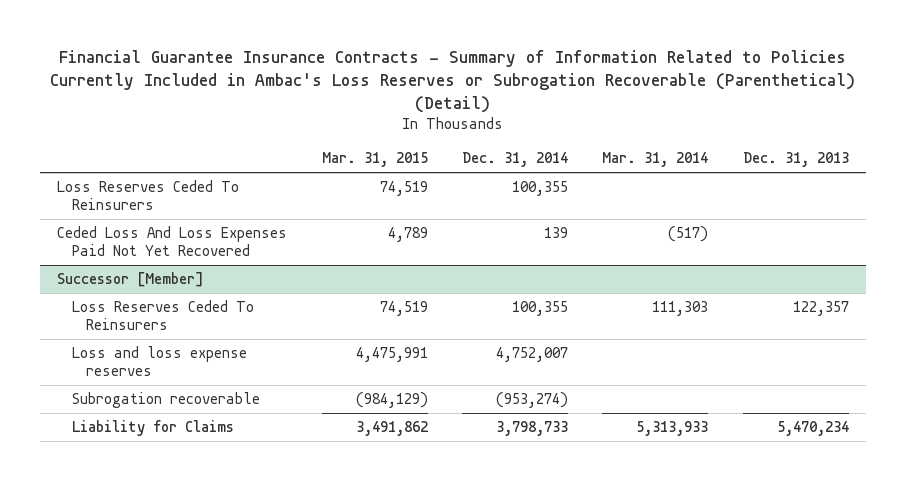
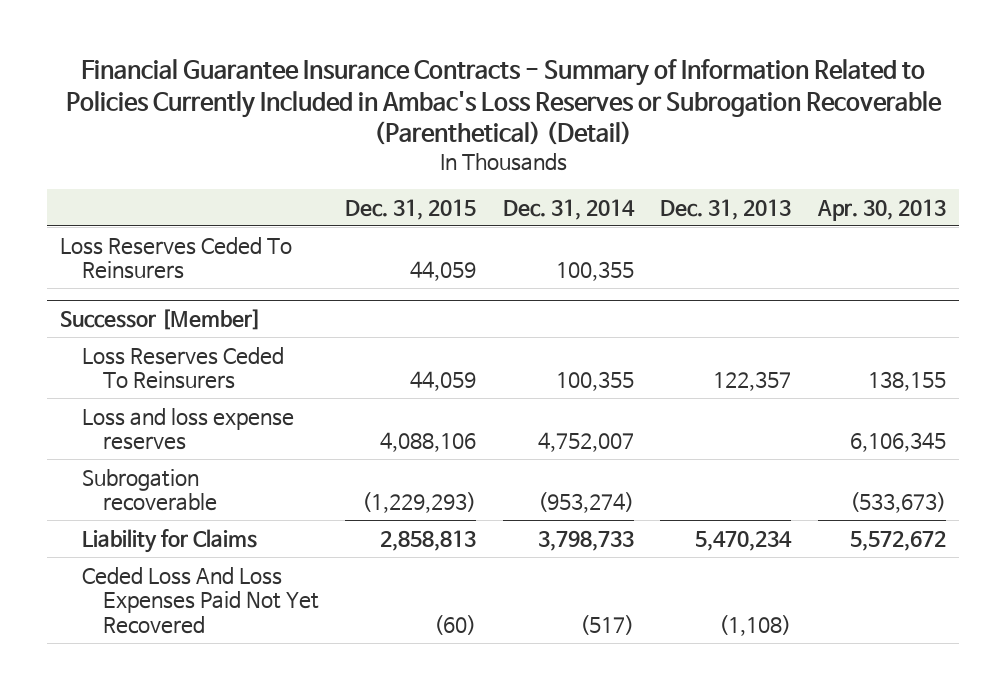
[321,152,428,168] Mar. 31, 2015 -> none
[602,152,709,168] Mar. 31, 2014 -> none
none -> [345,198,477,220] Dec. 31, 2015
none -> [816,198,946,221] Apr. 30, 2013
[57,226,288,257] Ceded Loss And Loss Expenses Paid Not Yet Recovered -> none
none -> [81,566,319,635] Ceded Loss And Loss Expenses Paid Not Yet Recovered

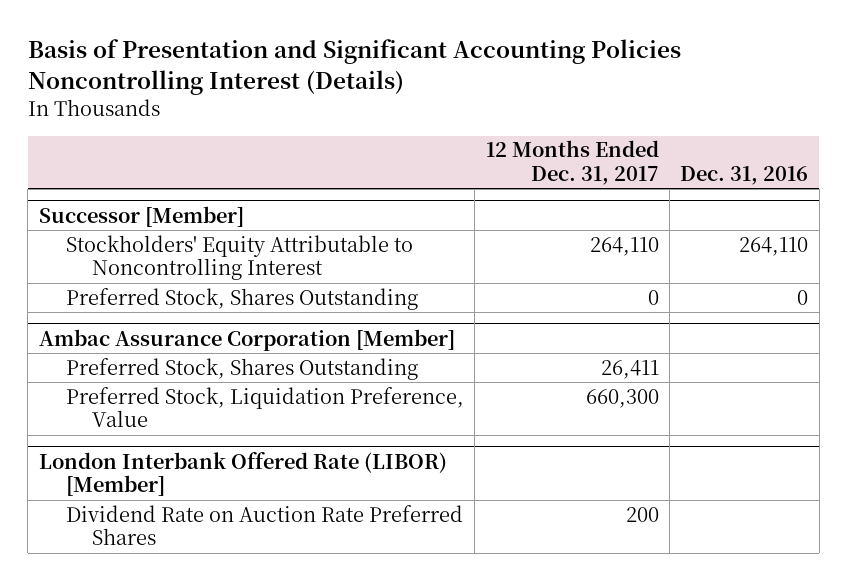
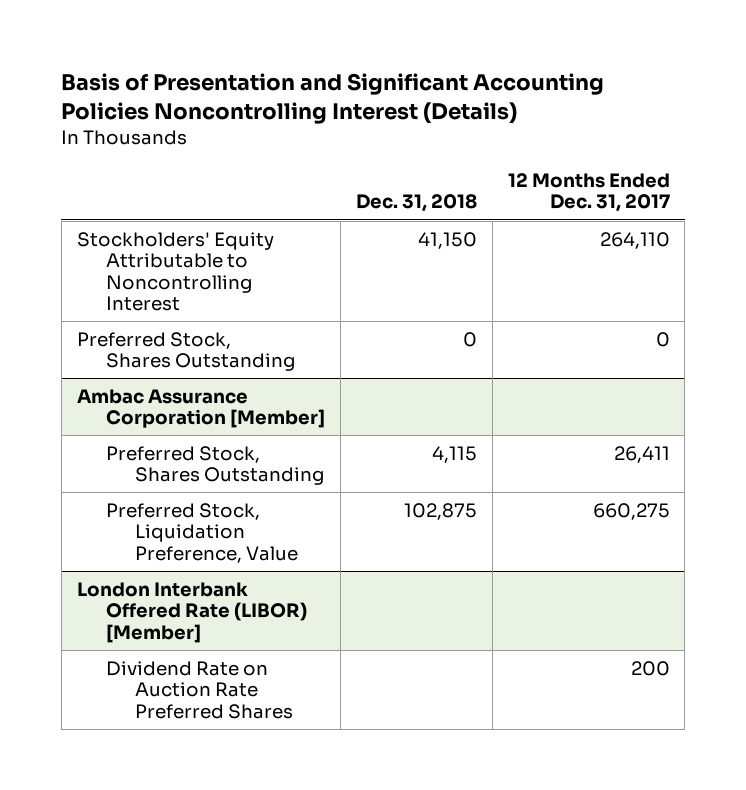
[680,165,809,185] Dec. 31, 2016 -> none
none -> [355,194,477,213] Dec. 31, 2018
[38,205,244,227] Successor [Member] -> none
[585,388,659,408] 660,300 -> [592,502,670,520] 660,275

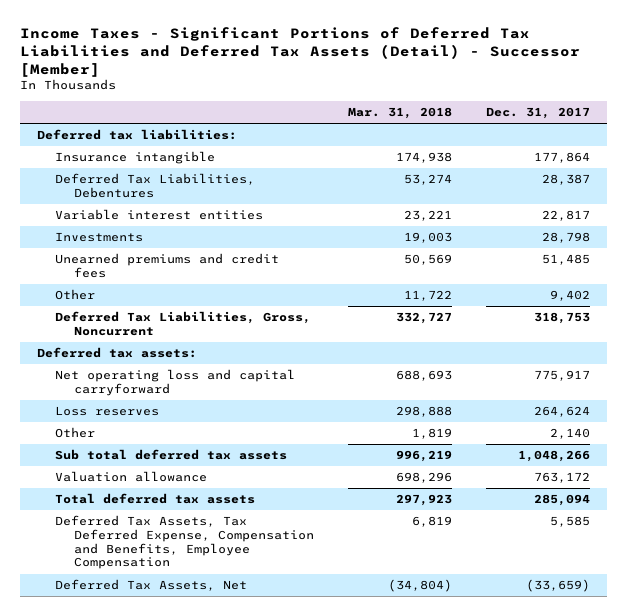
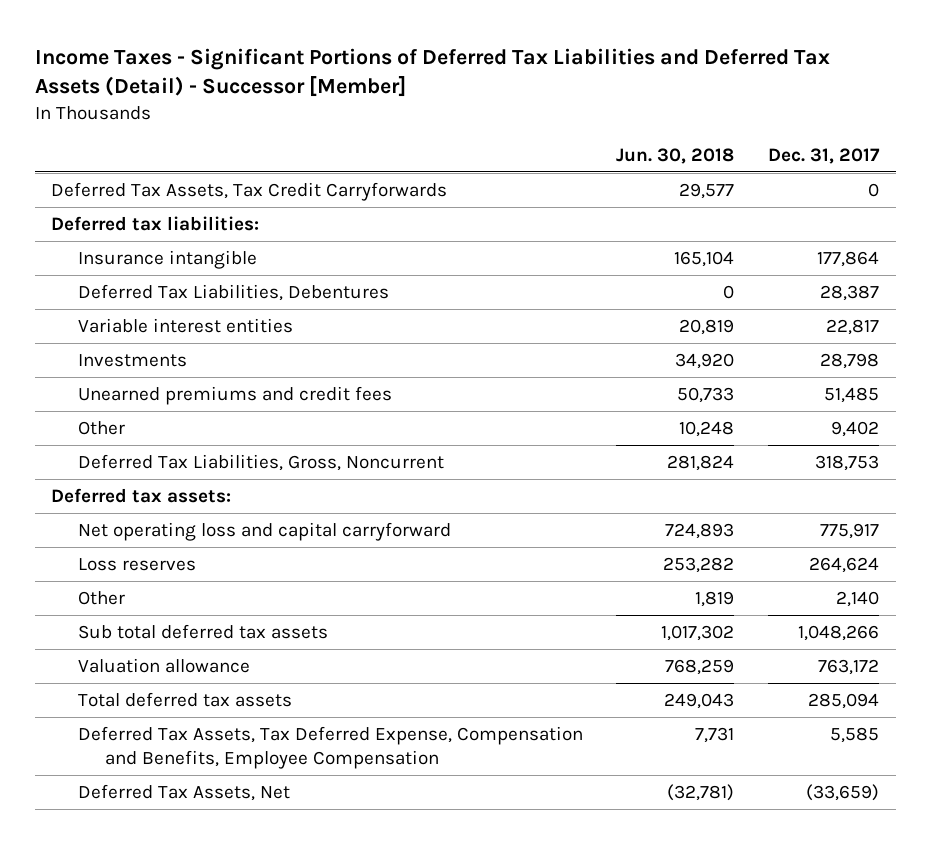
[347,107,452,120] Mar. 31, 2018 -> none
none -> [616,147,735,164] Jun. 30, 2018
none -> [51,181,448,201] Deferred Tax Assets, Tax Credit Carryforwards

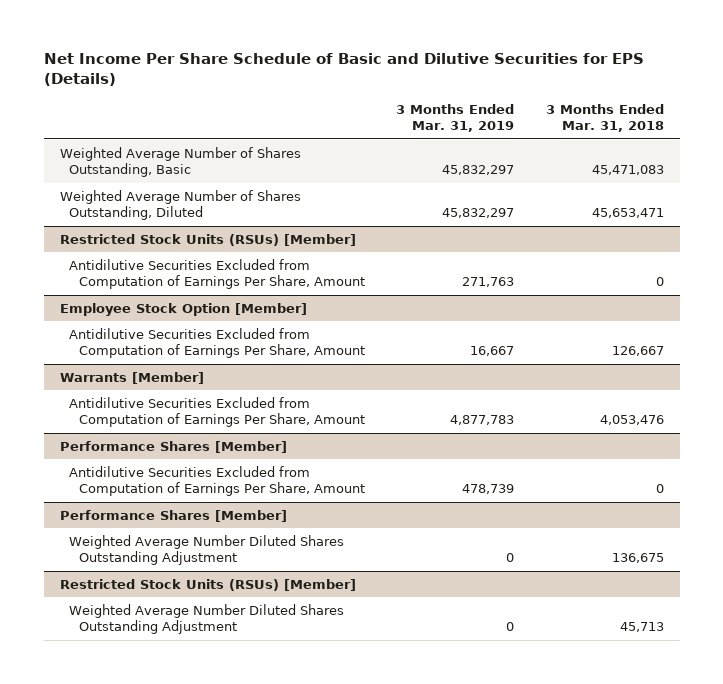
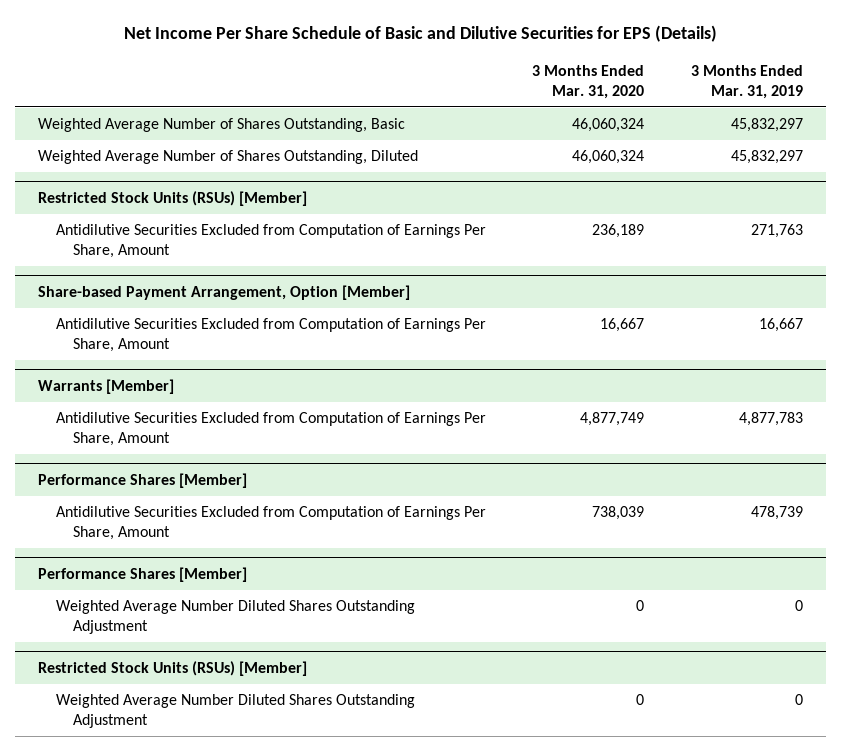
[545,104,664,133] 3 Months Ended Mar. 31, 2018 -> none
none -> [532,65,645,99] 3 Months Ended Mar. 31, 2020
[59,302,307,316] Employee Stock Option [Member] -> [38,285,411,301] Share-based Payment Arrangement, Option [Member]

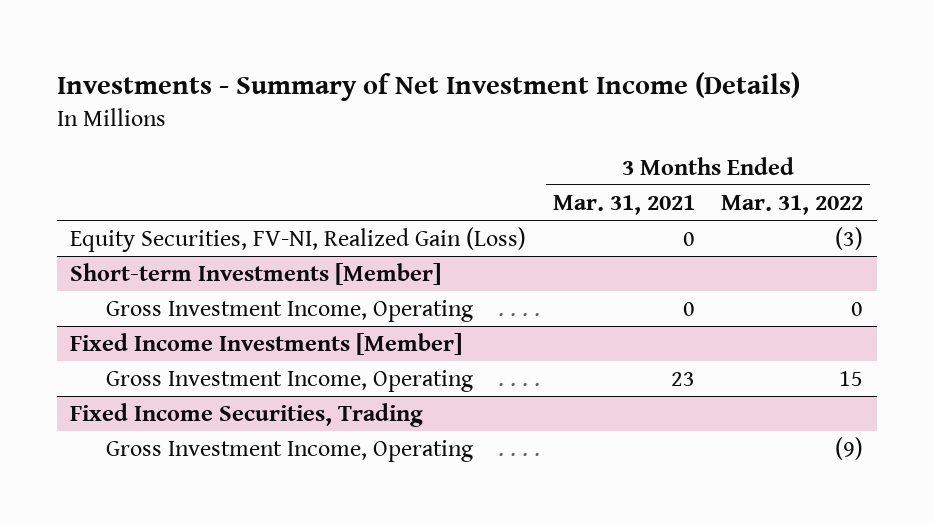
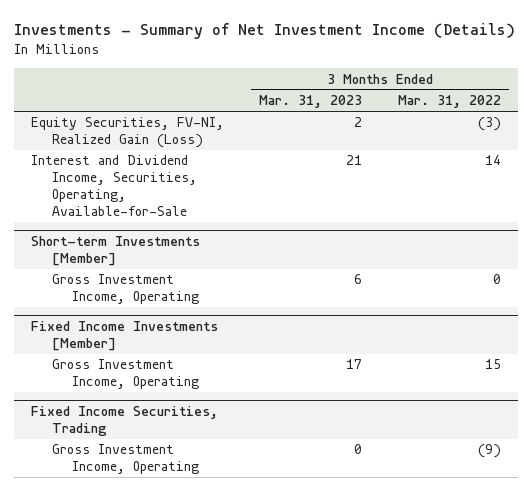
[552,194,695,215] Mar. 31, 2021 -> none
none -> [259,95,363,109] Mar. 31, 2023
none -> [31,155,197,217] Interest and Dividend Income, Securities, Operating, Available-for-Sale

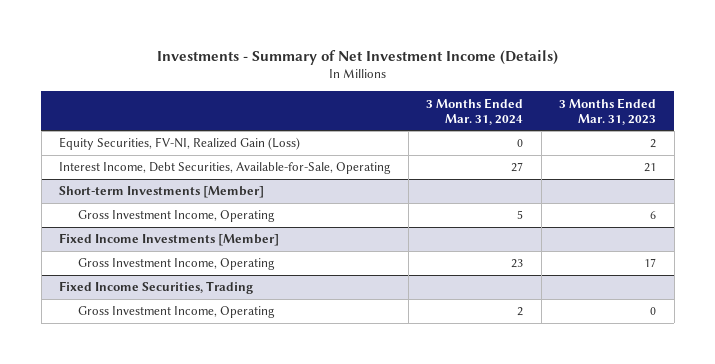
[397,95,501,109] Mar. 31, 2022 -> none
none -> [426,97,524,125] 3 Months Ended Mar. 31, 2024
[31,155,197,217] Interest and Dividend Income, Securities, Operating, Available-for-Sale -> [59,162,392,175] Interest Income, Debt Securities, Available-for-Sale, Operating

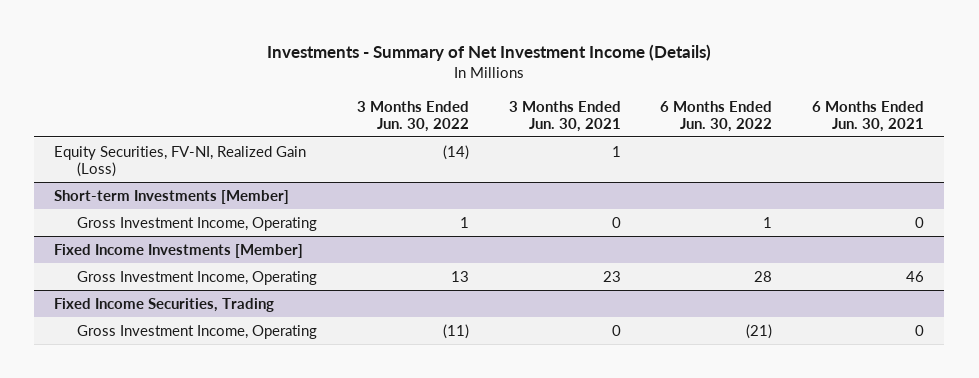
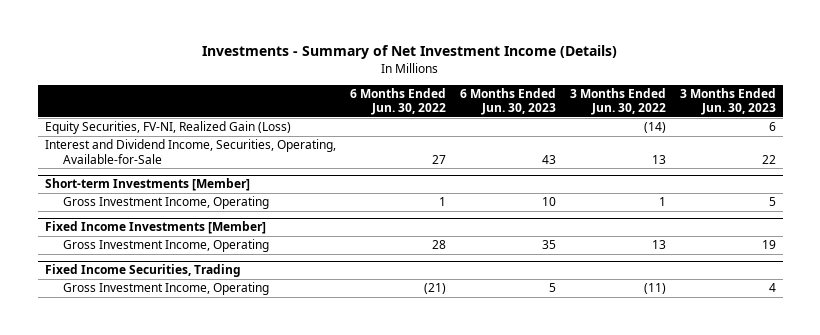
[508,100,621,132] 3 Months Ended Jun. 30, 2021 -> none
[812,100,925,132] 6 Months Ended Jun. 30, 2021 -> none
none -> [459,87,556,116] 6 Months Ended Jun. 30, 2023
none -> [679,87,776,116] 3 Months Ended Jun. 30, 2023
none -> [44,139,336,164] Interest and Dividend Income, Securities, Operating, Available-for-Sale

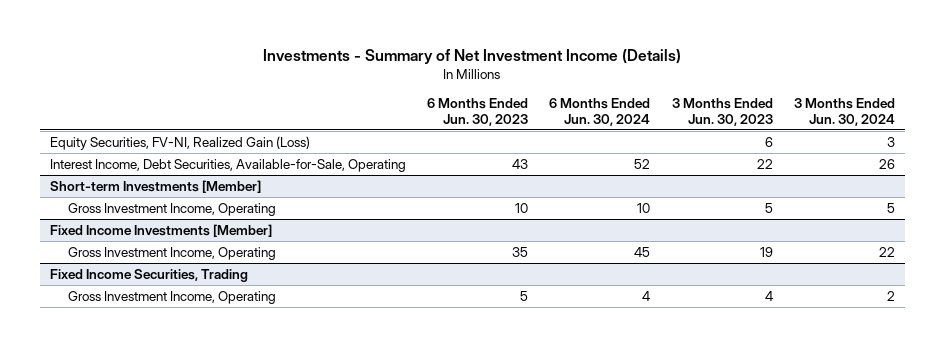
[349,87,446,116] 6 Months Ended Jun. 30, 2022 -> none
[569,87,666,116] 3 Months Ended Jun. 30, 2022 -> none
none -> [549,97,651,126] 6 Months Ended Jun. 30, 2024
none -> [793,97,895,126] 3 Months Ended Jun. 30, 2024
[44,139,336,164] Interest and Dividend Income, Securities, Operating, Available-for-Sale -> [50,158,407,172] Interest Income, Debt Securities, Available-for-Sale, Operating

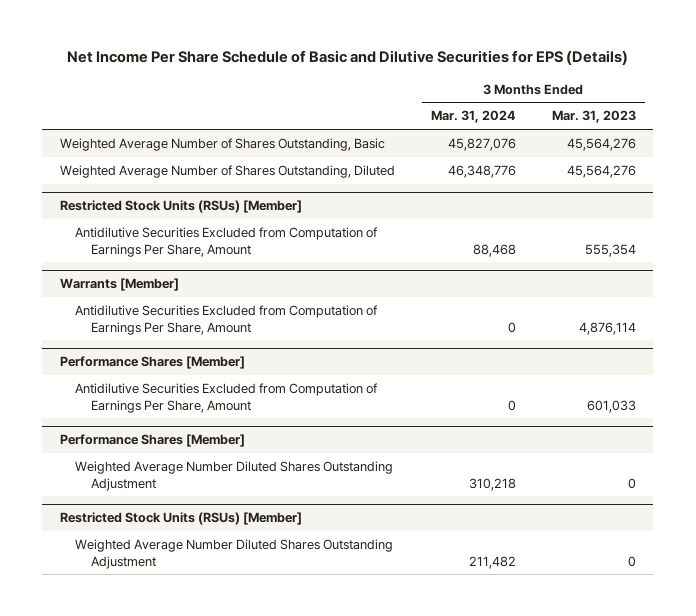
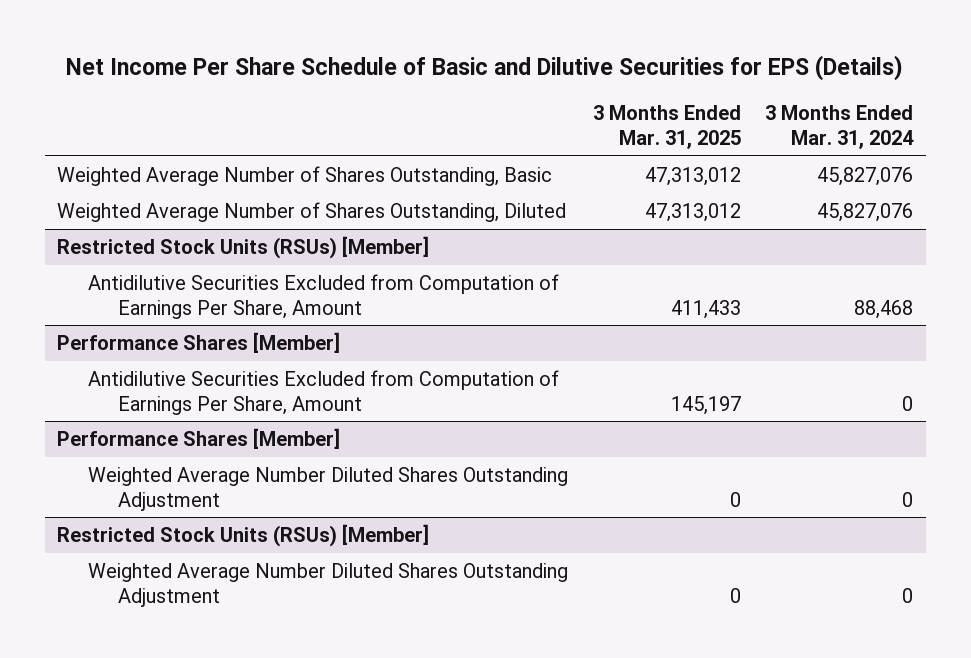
[551,110,636,124] Mar. 31, 2023 -> none
none -> [592,105,741,149] 3 Months Ended Mar. 31, 2025
[447,165,516,179] 46,348,776 -> [817,202,914,222] 45,827,076
[60,278,180,292] Warrants [Member] -> none
[75,305,379,335] Antidilutive Securities Excluded from Computation of Earnings Per Share, Amount -> none
[468,477,516,491] 310,218 -> [902,491,914,507] 0
[468,555,516,569] 211,482 -> [902,587,914,603] 0

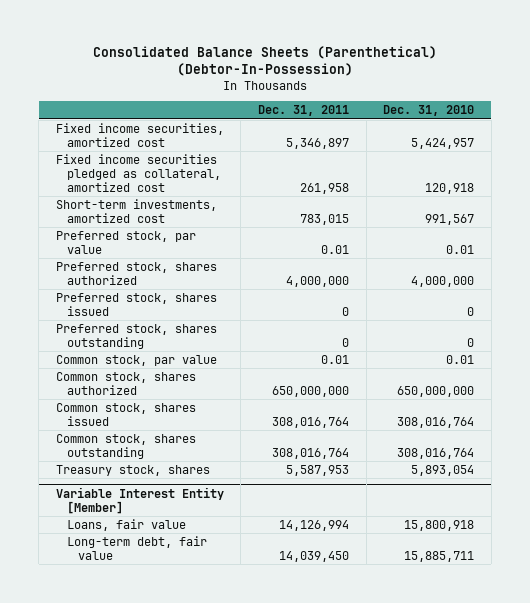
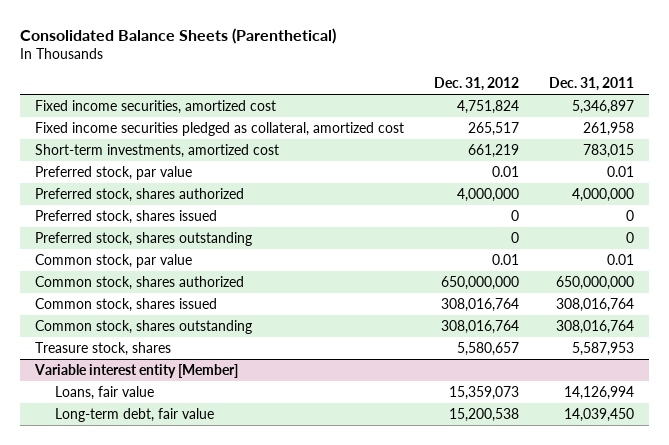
[92,45,437,77] Consolidated Balance Sheets (Parenthetical) (Debtor-In-Possession) -> [20,28,337,45] Consolidated Balance Sheets (Parenthetical)
[383,105,475,117] Dec. 31, 2010 -> none
none -> [434,77,520,92] Dec. 31, 2012
[55,464,210,476] Treasury stock, shares -> [35,341,172,356] Treasure stock, shares
[55,486,224,514] Variable Interest Entity [Member] -> [34,363,239,378] Variable interest entity [Member]

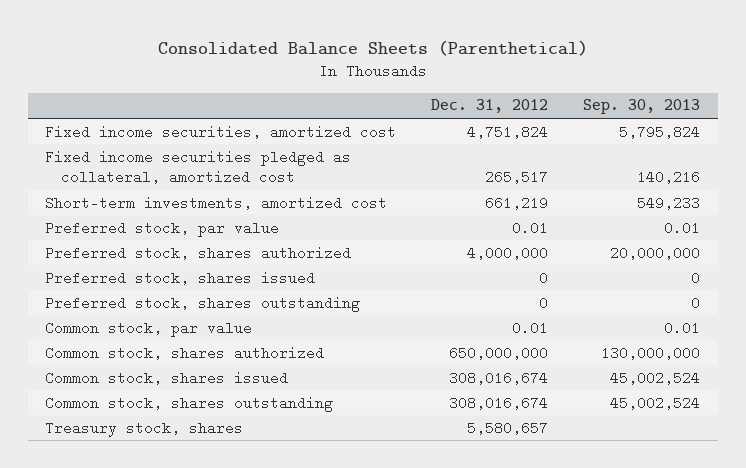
[548,77,634,92] Dec. 31, 2011 -> none
none -> [583,99,701,115] Sep. 30, 2013
[34,363,239,378] Variable interest entity [Member] -> none
[55,385,155,400] Loans, fair value -> none
[55,407,215,422] Long-term debt, fair value -> none
[441,297,520,312] 308,016,764 -> [449,370,549,385] 308,016,674
[441,319,520,334] 308,016,764 -> [449,395,549,410] 308,016,674
[35,341,172,356] Treasure stock, shares -> [45,420,244,437] Treasury stock, shares

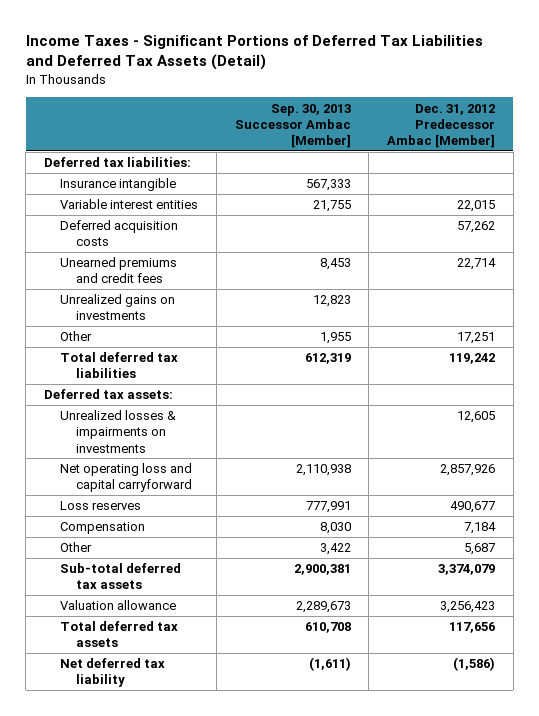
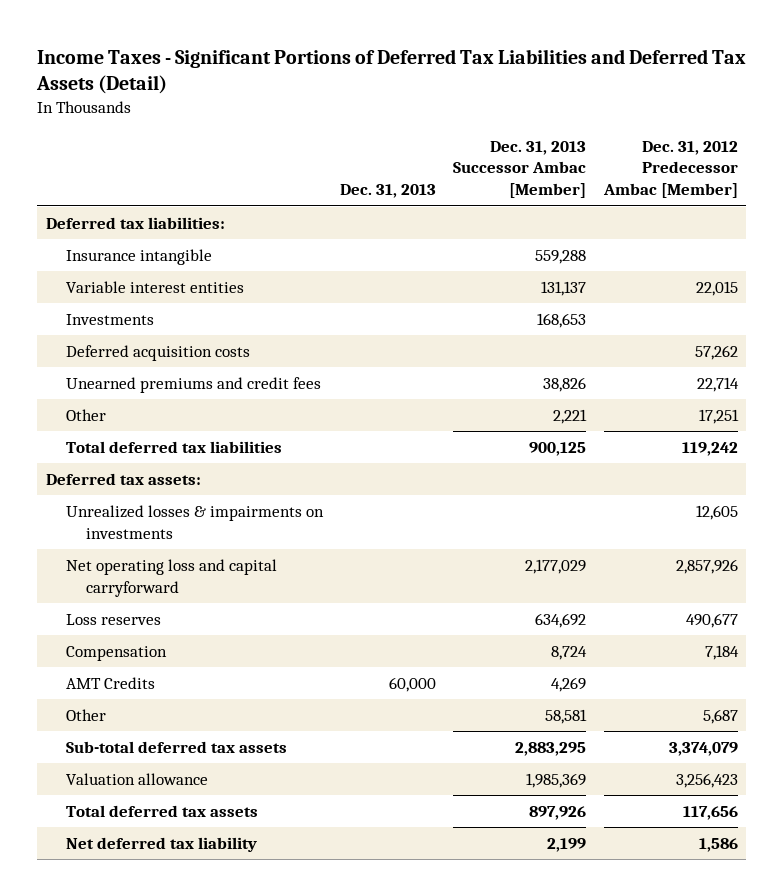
[234,103,351,148] Sep. 30, 2013 Successor Ambac [Member] -> none
none -> [340,184,437,199] Dec. 31, 2013
none -> [453,140,587,199] Dec. 31, 2013 Successor Ambac [Member]
none -> [65,313,154,325] Investments
[60,294,176,321] Unrealized gains on investments -> none
none -> [65,676,155,689] AMT Credits
[453,657,496,672] (1,586) -> [698,837,738,852] 1,586

